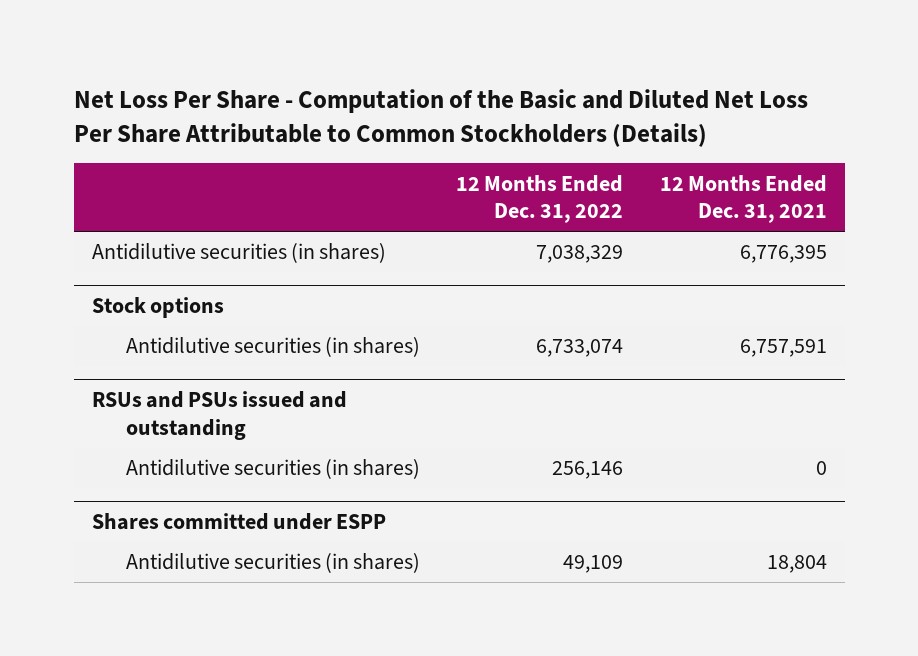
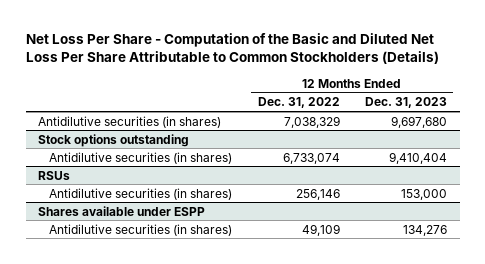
[659,174,827,224] 12 Months Ended Dec. 31, 2021 -> none
none -> [365,97,448,109] Dec. 31, 2023
[91,297,224,319] Stock options -> [38,133,190,147] Stock options outstanding
[91,391,347,440] RSUs and PSUs issued and outstanding -> none
none -> [38,170,71,180] RSUs
[91,513,386,531] Shares committed under ESPP -> [38,205,206,216] Shares available under ESPP

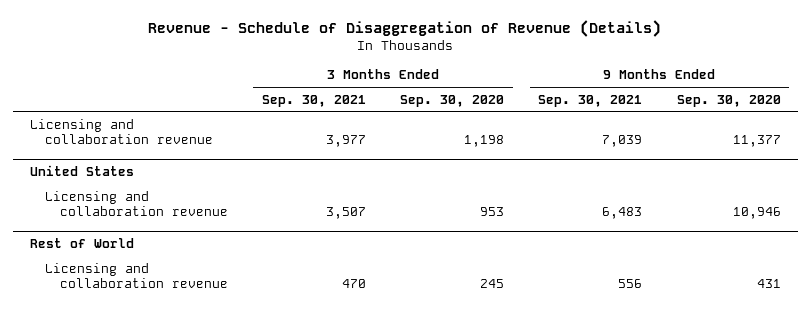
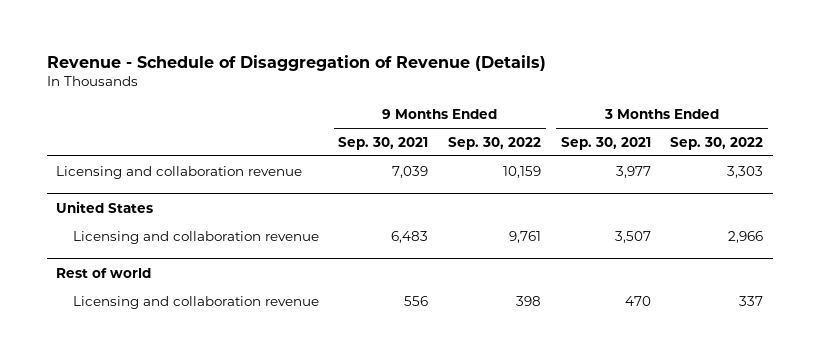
[400,94,505,107] Sep. 30, 2020 -> none
[676,94,781,107] Sep. 30, 2020 -> none
none -> [448,136,542,150] Sep. 30, 2022
none -> [670,136,764,150] Sep. 30, 2022
[30,238,135,249] Rest of World -> [56,267,152,278] Rest of world

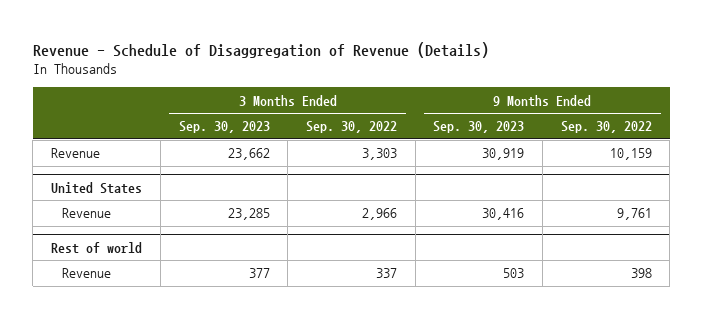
[338,136,429,150] Sep. 30, 2021 -> none
[560,136,651,150] Sep. 30, 2021 -> none
none -> [178,121,270,134] Sep. 30, 2023
none -> [433,121,525,134] Sep. 30, 2023
[56,165,303,179] Licensing and collaboration revenue -> [51,148,101,159] Revenue
[72,230,319,244] Licensing and collaboration revenue -> [61,208,111,219] Revenue
[72,295,319,309] Licensing and collaboration revenue -> [61,268,111,279] Revenue

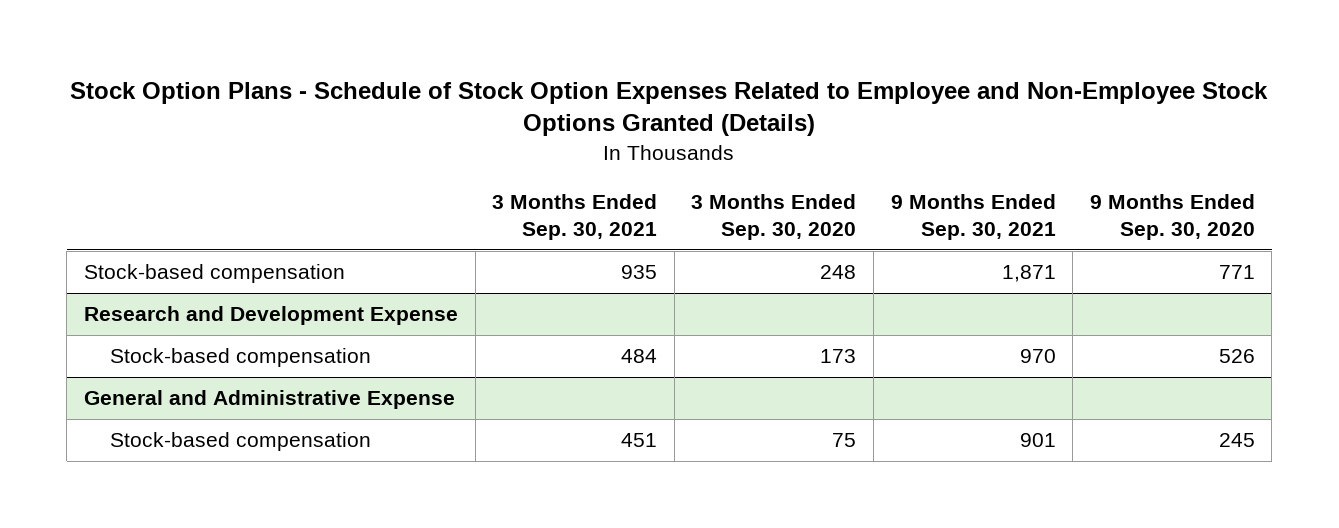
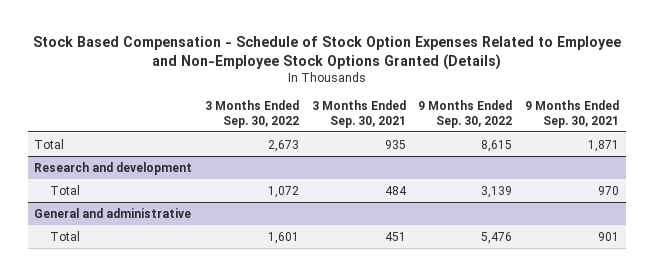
[70,82,1269,137] Stock Option Plans - Schedule of Stock Option Expenses Related to Employee and Non-Employee Stock Options Granted (Details) -> [32,35,621,70] Stock Based Compensation - Schedule of Stock Option Expenses Related to Employee and Non-Employee Stock Options Granted (Details)
[691,193,857,240] 3 Months Ended Sep. 30, 2020 -> none
[1089,193,1255,240] 9 Months Ended Sep. 30, 2020 -> none
none -> [204,100,299,128] 3 Months Ended Sep. 30, 2022
none -> [418,100,513,128] 9 Months Ended Sep. 30, 2022
[83,264,345,284] Stock-based compensation -> [34,138,65,149] Total
[83,306,458,326] Research and Development Expense -> [34,161,193,175] Research and development
[109,348,371,368] Stock-based compensation -> [50,184,81,195] Total
[83,390,455,410] General and Administrative Expense -> [34,207,192,218] General and administrative
[109,432,371,452] Stock-based compensation -> [50,230,81,241] Total

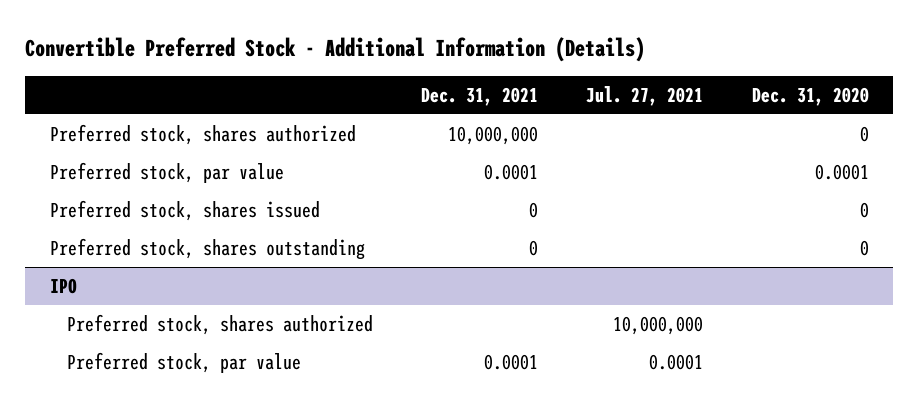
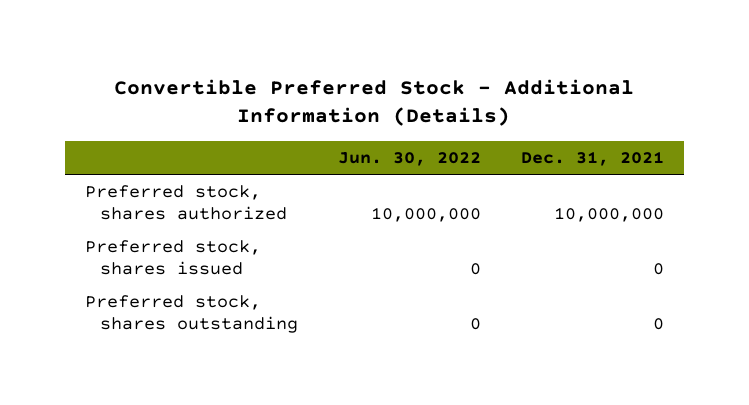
[586,85,704,106] Jul. 27, 2021 -> none
[751,86,869,106] Dec. 31, 2020 -> none
none -> [337,151,481,166] Jun. 30, 2022
[49,161,284,183] Preferred stock, par value -> none
[49,277,77,294] IPO -> none
[66,313,373,335] Preferred stock, shares authorized -> none
[66,351,301,373] Preferred stock, par value -> none

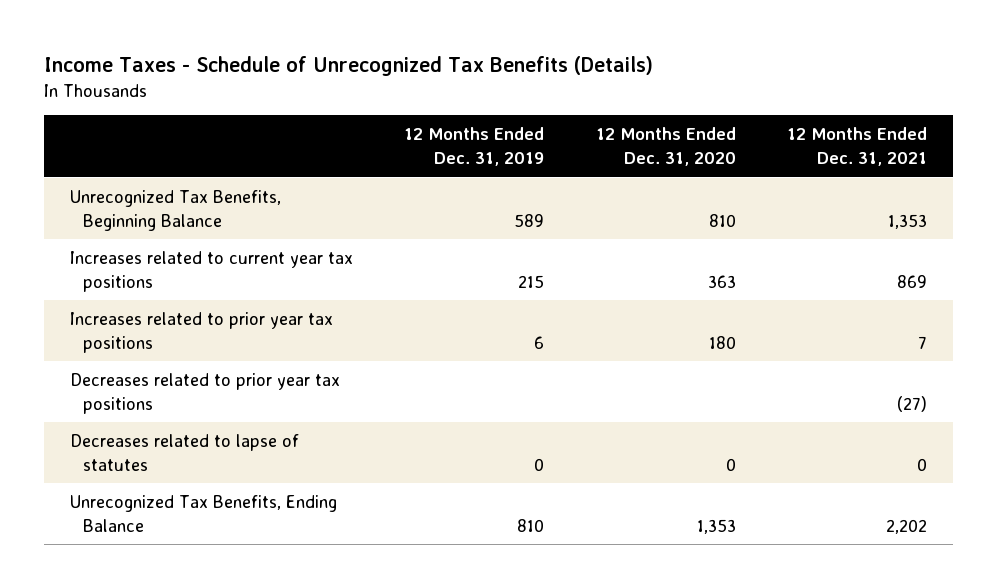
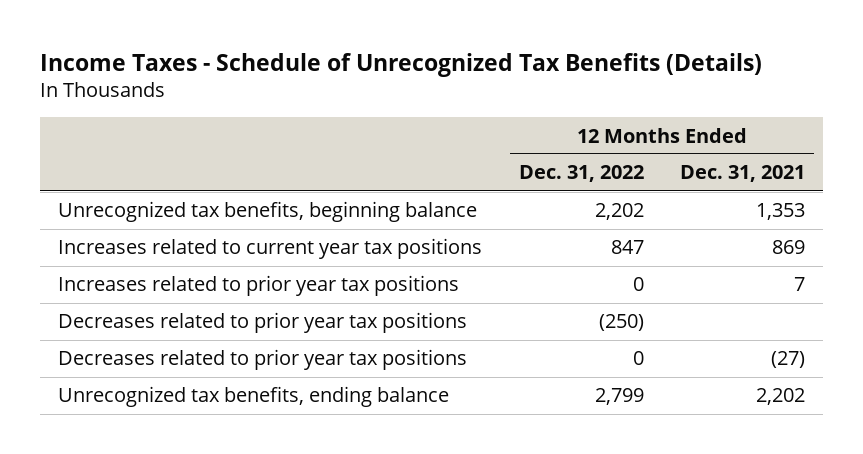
[404,127,545,166] 12 Months Ended Dec. 31, 2019 -> none
[595,127,736,166] 12 Months Ended Dec. 31, 2020 -> none
none -> [518,165,644,183] Dec. 31, 2022
[69,190,281,231] Unrecognized Tax Benefits, Beginning Balance -> [58,201,478,223] Unrecognized tax benefits, beginning balance
none -> [58,312,468,334] Decreases related to prior year tax positions
[69,434,299,471] Decreases related to lapse of statutes -> none
[69,495,337,532] Unrecognized Tax Benefits, Ending Balance -> [58,386,450,408] Unrecognized tax benefits, ending balance

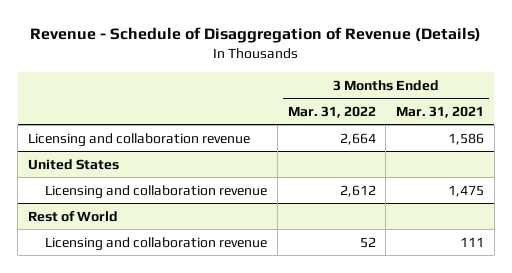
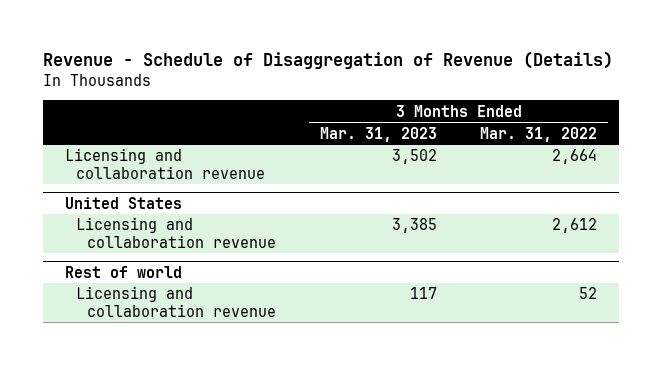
[396,105,485,118] Mar. 31, 2021 -> none
none -> [319,126,437,142] Mar. 31, 2023
[27,210,118,222] Rest of World -> [64,265,182,278] Rest of world

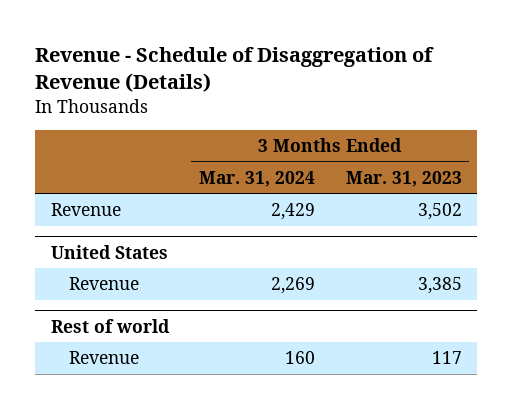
[480,126,598,142] Mar. 31, 2022 -> none
none -> [199,170,316,187] Mar. 31, 2024
[64,148,265,179] Licensing and collaboration revenue -> [50,203,121,217] Revenue
[75,217,276,248] Licensing and collaboration revenue -> [69,277,140,291] Revenue
[75,286,276,317] Licensing and collaboration revenue -> [69,351,140,365] Revenue

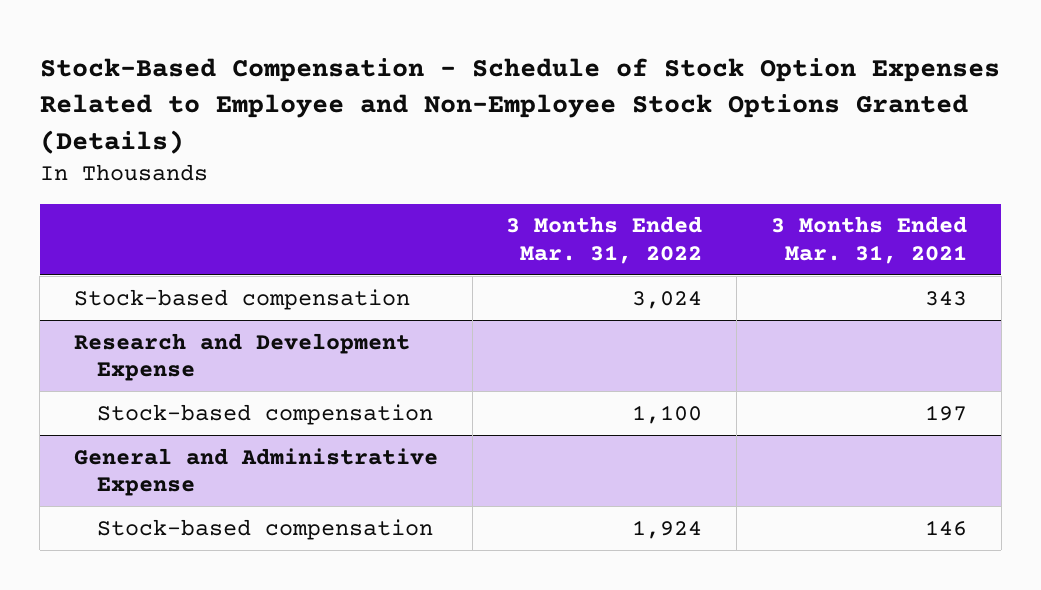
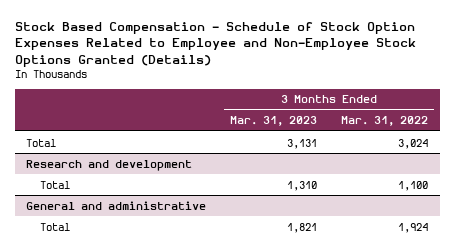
[39,57,1000,154] Stock-Based Compensation - Schedule of Stock Option Expenses Related to Employee and Non-Employee Stock Options Granted (Details) -> [14,22,416,67] Stock Based Compensation - Schedule of Stock Option Expenses Related to Employee and Non-Employee Stock Options Granted (Details)
[770,216,967,264] 3 Months Ended Mar. 31, 2021 -> none
none -> [230,116,318,127] Mar. 31, 2023
[73,288,410,310] Stock-based compensation -> [26,138,57,147] Total
[73,332,410,381] Research and Development Expense -> [26,159,193,171] Research and development
[96,403,433,425] Stock-based compensation -> [40,180,71,189] Total
[73,447,438,496] General and Administrative Expense -> [26,200,207,210] General and administrative
[96,518,433,540] Stock-based compensation -> [40,222,71,231] Total

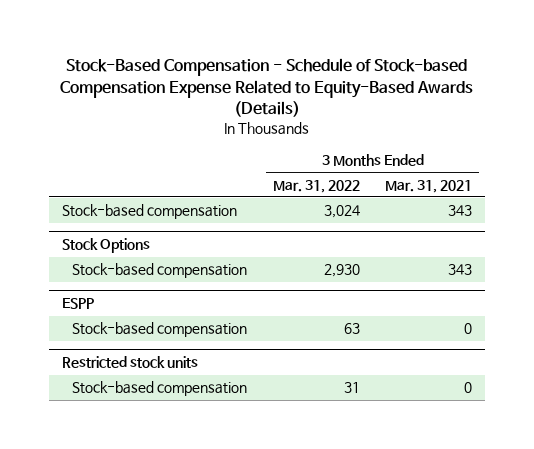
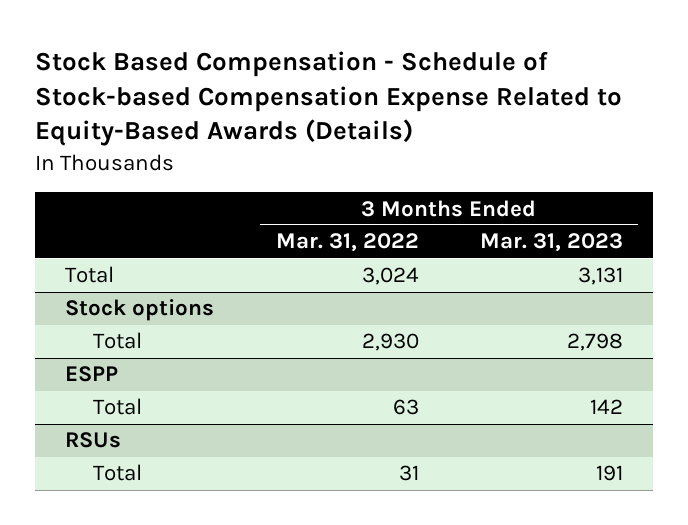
[59,57,473,118] Stock-Based Compensation - Schedule of Stock-based Compensation Expense Related to Equity-Based Awards (Details) -> [34,50,622,147] Stock Based Compensation - Schedule of Stock-based Compensation Expense Related to Equity-Based Awards (Details)
[385,179,473,193] Mar. 31, 2021 -> none
none -> [479,233,623,253] Mar. 31, 2023
[61,204,237,220] Stock-based compensation -> [65,266,115,284] Total
[61,238,150,254] Stock Options -> [65,299,215,322] Stock options
[72,263,248,279] Stock-based compensation -> [92,332,142,350] Total
[72,322,248,338] Stock-based compensation -> [92,398,142,416] Total
[61,356,198,369] Restricted stock units -> [65,432,122,449] RSUs
[72,381,248,397] Stock-based compensation -> [92,464,142,482] Total

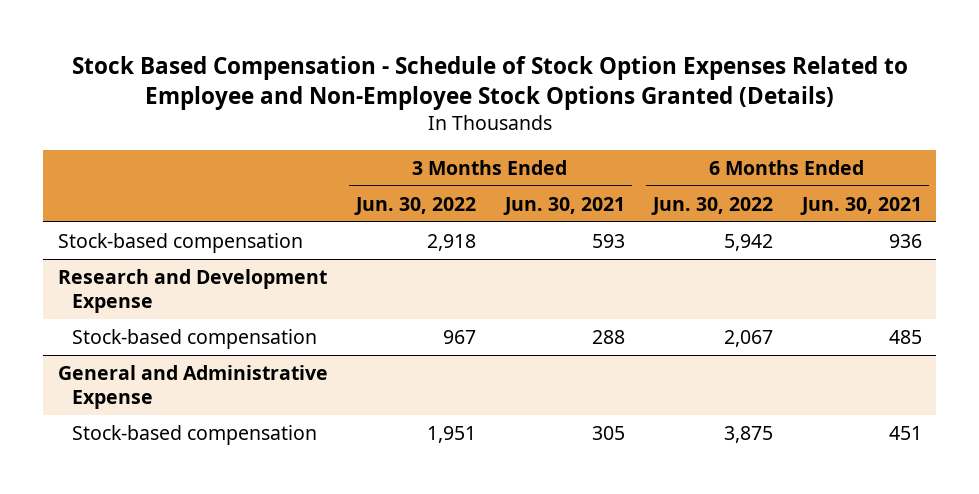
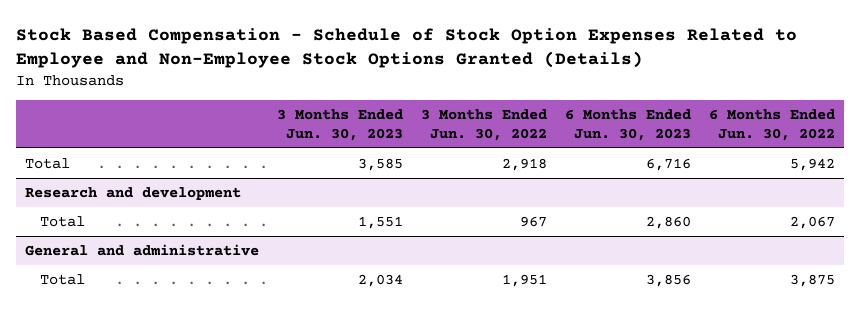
[502,196,625,215] Jun. 30, 2021 -> none
[799,196,922,215] Jun. 30, 2021 -> none
none -> [277,109,404,141] 3 Months Ended Jun. 30, 2023
none -> [565,109,692,141] 6 Months Ended Jun. 30, 2023
[57,233,303,254] Stock-based compensation -> [24,157,70,169] Total
[57,269,327,314] Research and Development Expense -> [24,186,241,200] Research and development
[71,329,317,350] Stock-based compensation -> [39,215,85,227] Total
[57,365,328,410] General and Administrative Expense -> [24,243,259,256] General and administrative
[71,425,317,446] Stock-based compensation -> [39,273,85,285] Total

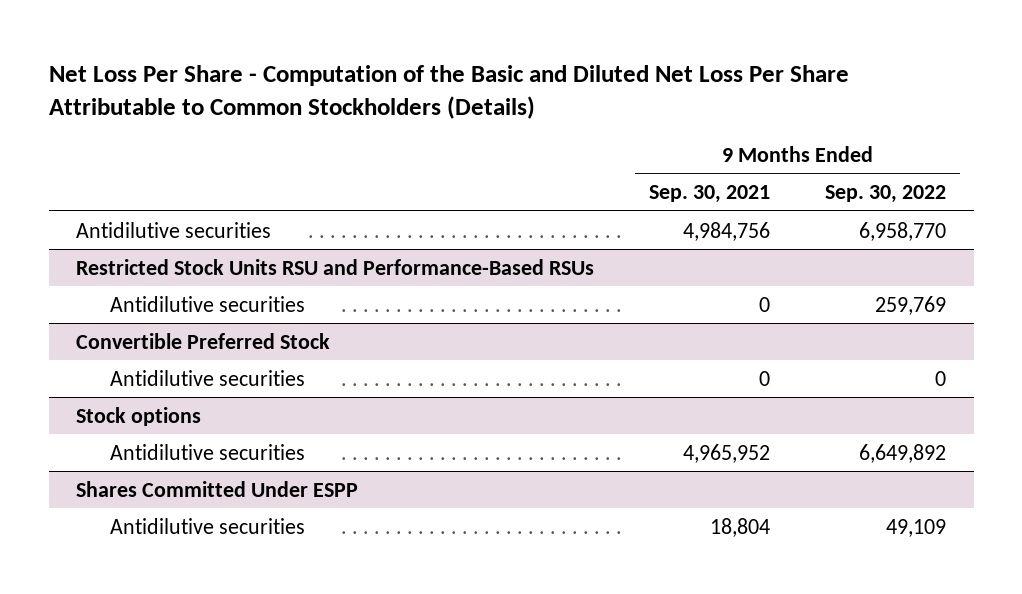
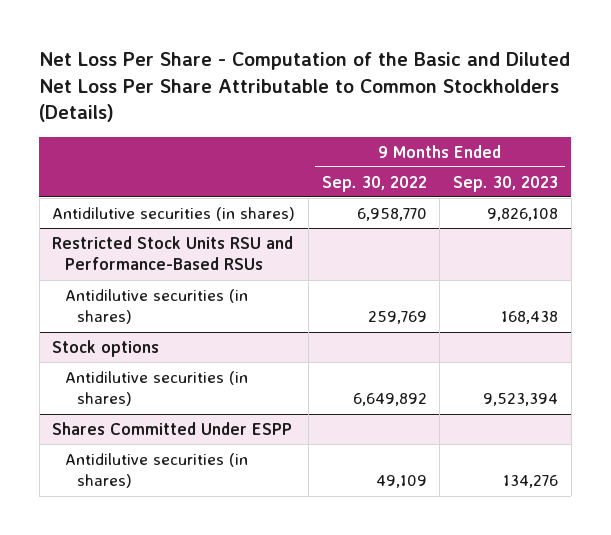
[649,185,771,204] Sep. 30, 2021 -> none
none -> [453,175,559,192] Sep. 30, 2023
[76,221,272,238] Antidilutive securities -> [52,206,296,221] Antidilutive securities (in shares)
[76,332,331,349] Convertible Preferred Stock -> none
[109,369,305,386] Antidilutive securities -> none
[109,295,305,312] Antidilutive securities -> [64,288,248,325] Antidilutive securities (in shares)
[109,443,305,460] Antidilutive securities -> [64,370,248,407] Antidilutive securities (in shares)
[109,517,305,534] Antidilutive securities -> [64,452,248,489] Antidilutive securities (in shares)

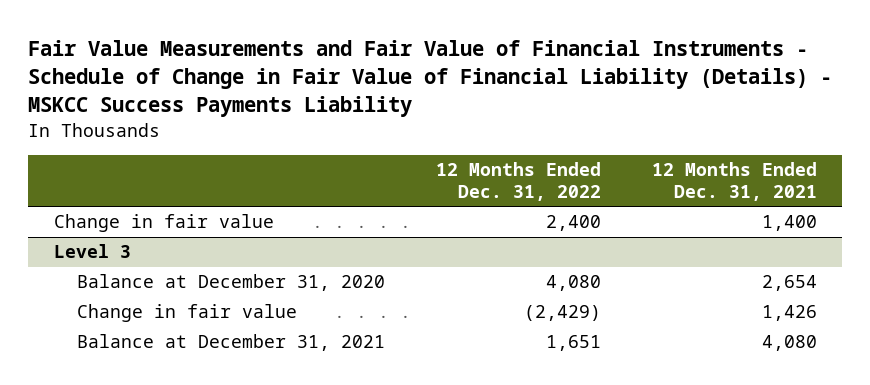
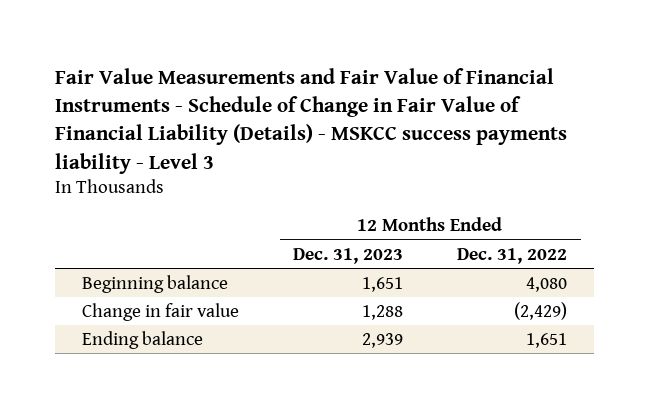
[28,40,833,118] Fair Value Measurements and Fair Value of Financial Instruments - Schedule of Change in Fair Value of Financial Liability (Details) - MSKCC Success Payments Liability -> [55,67,568,174] Fair Value Measurements and Fair Value of Financial Instruments - Schedule of Change in Fair Value of Financial Liability (Details) - MSKCC success payments liability - Level 3
[651,162,817,201] 12 Months Ended Dec. 31, 2021 -> none
none -> [293,247,404,264] Dec. 31, 2023
[53,214,274,233] Change in fair value -> none
[53,244,131,259] Level 3 -> none
[77,274,386,292] Balance at December 31, 2020 -> [82,274,229,293] Beginning balance
[77,334,386,352] Balance at December 31, 2021 -> [82,330,204,349] Ending balance

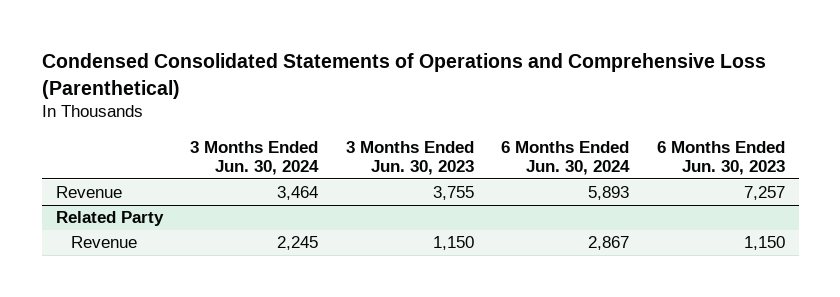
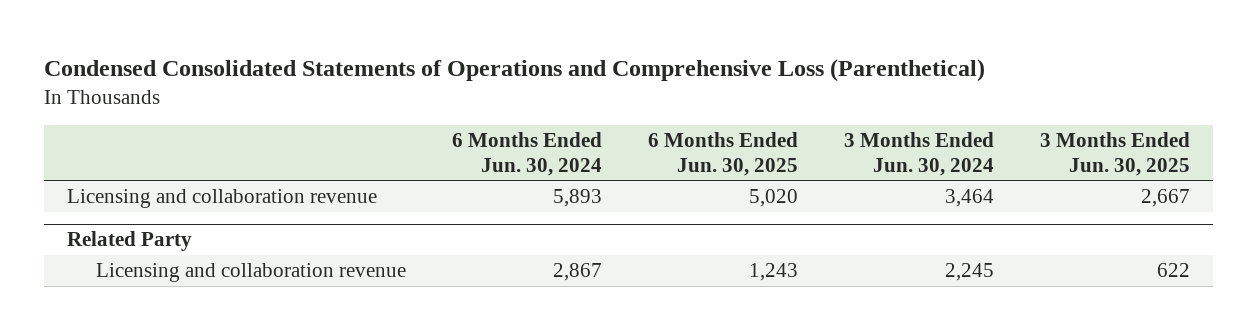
[345,140,474,176] 3 Months Ended Jun. 30, 2023 -> none
[656,140,785,176] 6 Months Ended Jun. 30, 2023 -> none
none -> [648,132,799,176] 6 Months Ended Jun. 30, 2025
none -> [1040,132,1191,176] 3 Months Ended Jun. 30, 2025
[55,186,122,199] Revenue -> [67,189,378,209] Licensing and collaboration revenue
[70,236,137,249] Revenue -> [96,263,407,283] Licensing and collaboration revenue

